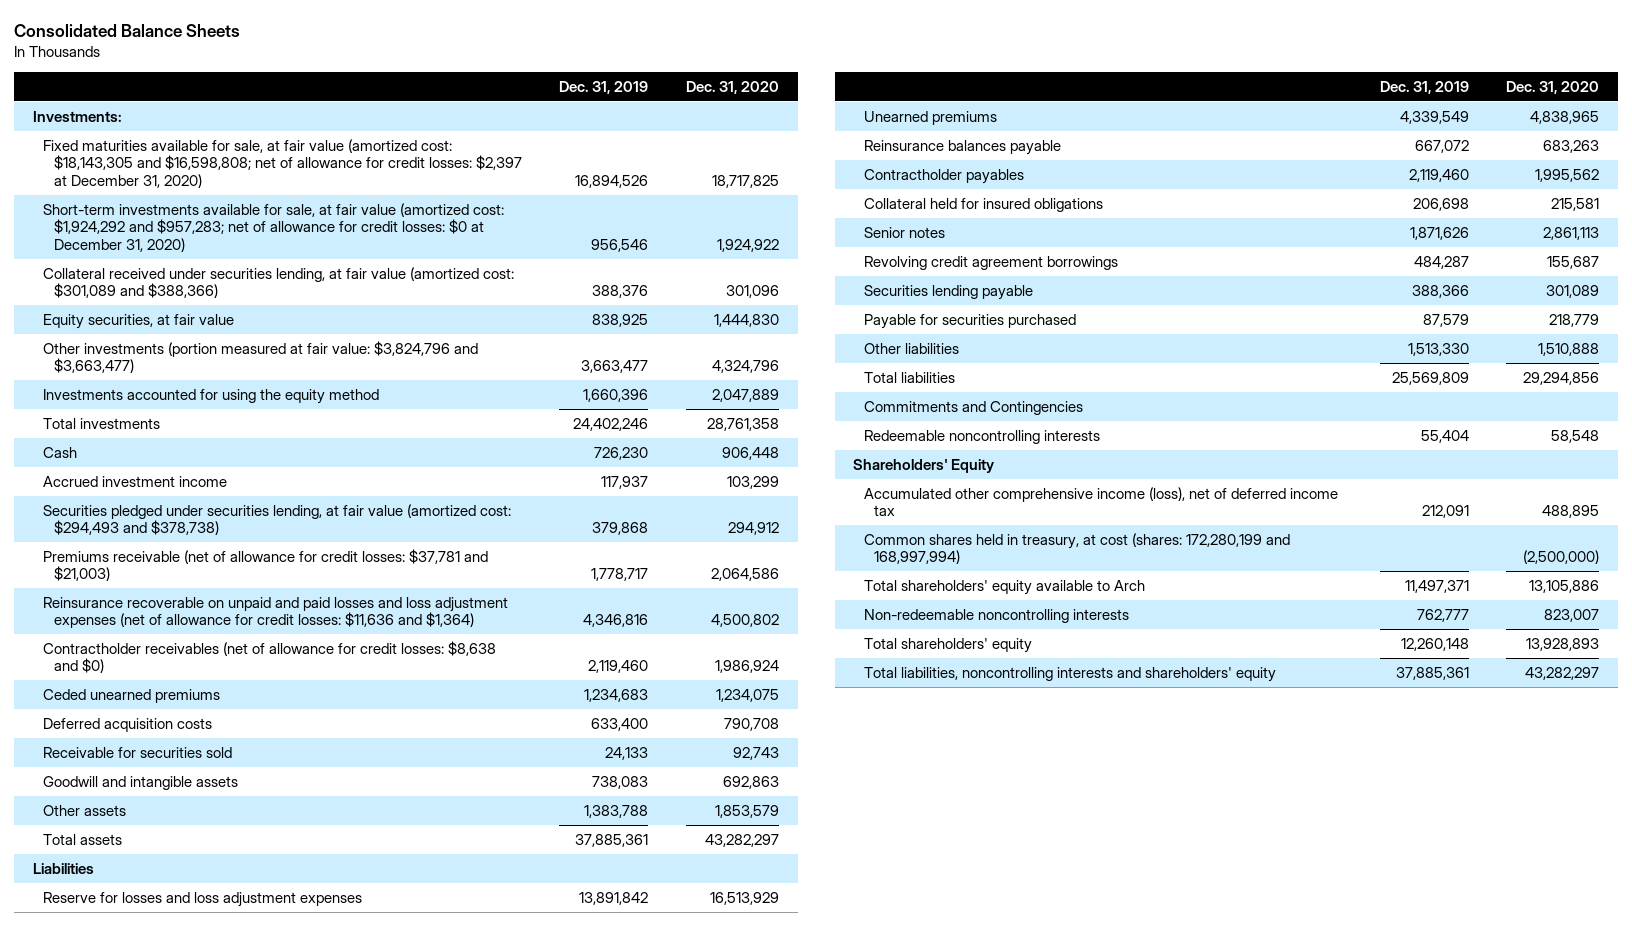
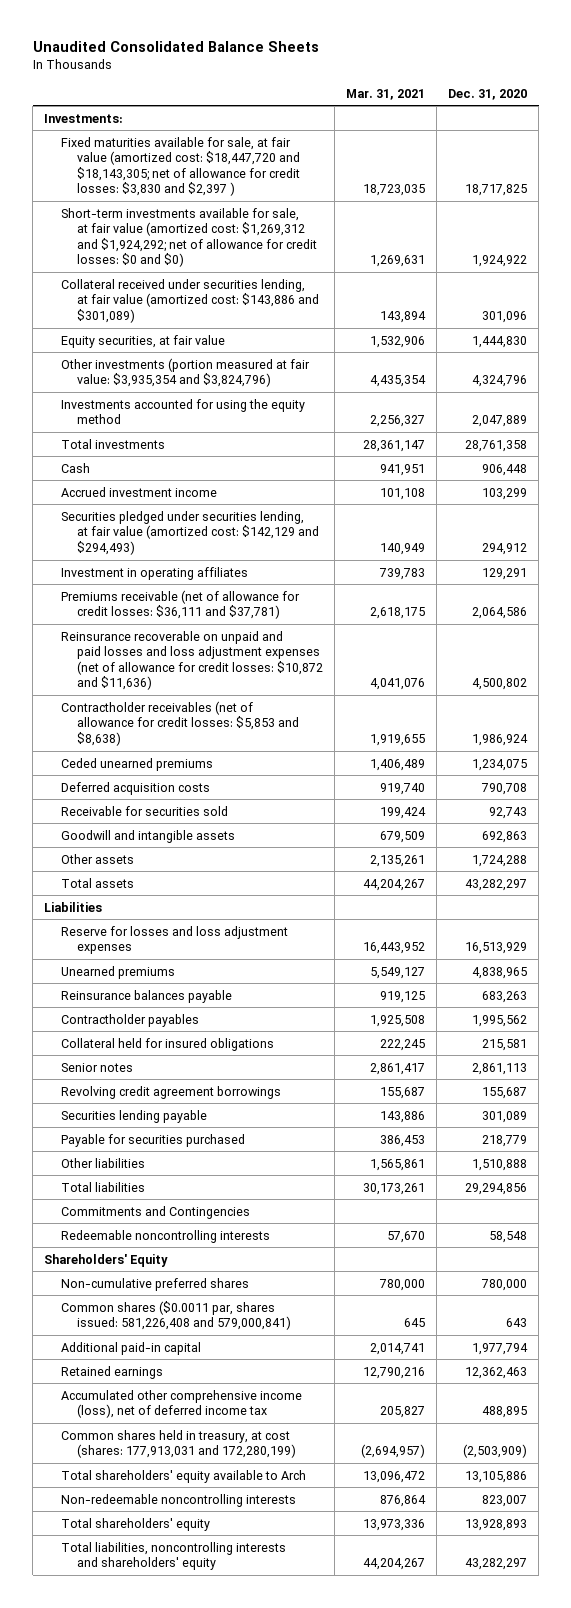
[14,24,241,38] Consolidated Balance Sheets -> [32,40,319,52] Unaudited Consolidated Balance Sheets
[559,80,649,94] Dec. 31, 2019 -> none
none -> [346,88,426,100] Mar. 31, 2021
[43,138,522,188] Fixed maturities available for sale, at fair value (amortized cost: $18,143,305 and $16,598,808; net of allowance for credit losses: $2,397 at December 31, 2020) -> [60,136,300,197] Fixed maturities available for sale, at fair value (amortized cost: $18,447,720 and $18,143,305; net of allowance for credit losses: $3,830 and $2,397 )
[43,202,505,252] Short-term investments available for sale, at fair value (amortized cost: $1,924,292 and $957,283; net of allowance for credit losses: $0 at December 31, 2020) -> [60,207,317,268] Short-term investments available for sale, at fair value (amortized cost: $1,269,312 and $1,924,292; net of allowance for credit losses: $0 and $0)
[43,266,515,299] Collateral received under securities lending, at fair value (amortized cost: $301,089 and $388,366) -> [60,278,319,323] Collateral received under securities lending, at fair value (amortized cost: $143,886 and $301,089)
[43,340,479,374] Other investments (portion measured at fair value: $3,824,796 and $3,663,477) -> [60,357,310,388] Other investments (portion measured at fair value: $3,935,354 and $3,824,796)
[43,503,512,536] Securities pledged under securities lending, at fair value (amortized cost: $294,493 and $378,738) -> [60,510,319,555] Securities pledged under securities lending, at fair value (amortized cost: $142,129 and $294,493)
none -> [60,566,248,580] Investment in operating affiliates
[43,548,489,582] Premiums receivable (net of allowance for credit losses: $37,781 and $21,003) -> [60,589,300,620] Premiums receivable (net of allowance for credit losses: $36,111 and $37,781)
[43,596,509,629] Reinsurance recoverable on unpaid and paid losses and loss adjustment expenses (net of allowance for credit losses: $11,636 and $1,364) -> [60,630,323,691] Reinsurance recoverable on unpaid and paid losses and loss adjustment expenses (net of allowance for credit losses: $10,872 and $11,636)
[43,640,497,674] Contractholder receivables (net of allowance for credit losses: $8,638 and $0) -> [60,700,299,746] Contractholder receivables (net of allowance for credit losses: $5,853 and $8,638)
[714,804,779,818] 1,853,579 -> [472,854,528,867] 1,724,288
none -> [60,1277,249,1291] Non-cumulative preferred shares
none -> [60,1300,291,1331] Common shares ($0.0011 par, shares issued: 581,226,408 and 579,000,841)
none -> [60,1341,201,1355] Additional paid-in capital
none -> [60,1365,163,1379] Retained earnings
[863,532,1290,565] Common shares held in treasury, at cost (shares: 172,280,199 and 168,997,994) -> [60,1429,296,1459] Common shares held in treasury, at cost (shares: 177,913,031 and 172,280,199)
[1523,550,1600,565] (2,500,000) -> [463,1444,528,1459] (2,503,909)

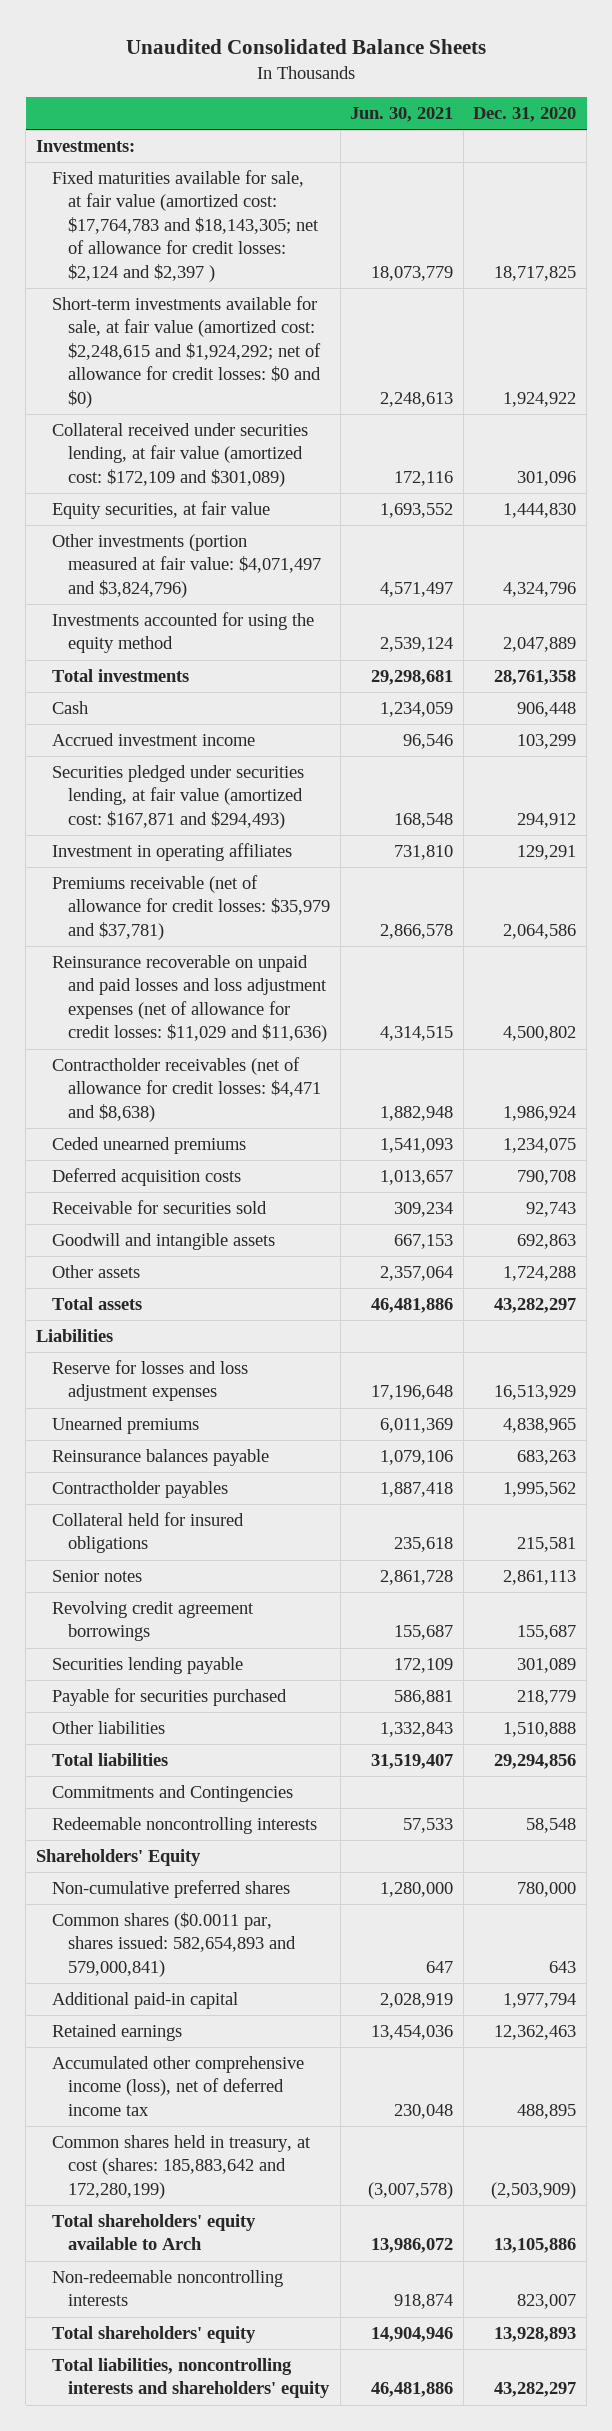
[346,88,426,100] Mar. 31, 2021 -> none
none -> [350,107,454,123] Jun. 30, 2021
[60,136,300,197] Fixed maturities available for sale, at fair value (amortized cost: $18,447,720 and $18,143,305; net of allowance for credit losses: $3,830 and $2,397 ) -> [51,170,320,282] Fixed maturities available for sale, at fair value (amortized cost: $17,764,783 and $18,143,305; net of allowance for credit losses: $2,124 and $2,397 )
[60,207,317,268] Short-term investments available for sale, at fair value (amortized cost: $1,269,312 and $1,924,292; net of allowance for credit losses: $0 and $0) -> [51,296,322,408] Short-term investments available for sale, at fair value (amortized cost: $2,248,615 and $1,924,292; net of allowance for credit losses: $0 and $0)
[60,278,319,323] Collateral received under securities lending, at fair value (amortized cost: $143,886 and $301,089) -> [51,423,308,487] Collateral received under securities lending, at fair value (amortized cost: $172,109 and $301,089)
[60,357,310,388] Other investments (portion measured at fair value: $3,935,354 and $3,824,796) -> [51,534,322,598] Other investments (portion measured at fair value: $4,071,497 and $3,824,796)
[60,510,319,555] Securities pledged under securities lending, at fair value (amortized cost: $142,129 and $294,493) -> [51,765,304,829] Securities pledged under securities lending, at fair value (amortized cost: $167,871 and $294,493)
[60,589,300,620] Premiums receivable (net of allowance for credit losses: $36,111 and $37,781) -> [51,875,331,940] Premiums receivable (net of allowance for credit losses: $35,979 and $37,781)
[60,630,323,691] Reinsurance recoverable on unpaid and paid losses and loss adjustment expenses (net of allowance for credit losses: $10,872 and $11,636) -> [51,955,328,1043] Reinsurance recoverable on unpaid and paid losses and loss adjustment expenses (net of allowance for credit losses: $11,029 and $11,636)
[60,700,299,746] Contractholder receivables (net of allowance for credit losses: $5,853 and $8,638) -> [51,1057,322,1122] Contractholder receivables (net of allowance for credit losses: $4,471 and $8,638)
[60,1300,291,1331] Common shares ($0.0011 par, shares issued: 581,226,408 and 579,000,841) -> [51,1912,297,1977] Common shares ($0.0011 par, shares issued: 582,654,893 and 579,000,841)
[60,1429,296,1459] Common shares held in treasury, at cost (shares: 177,913,031 and 172,280,199) -> [51,2135,311,2199] Common shares held in treasury, at cost (shares: 185,883,642 and 172,280,199)

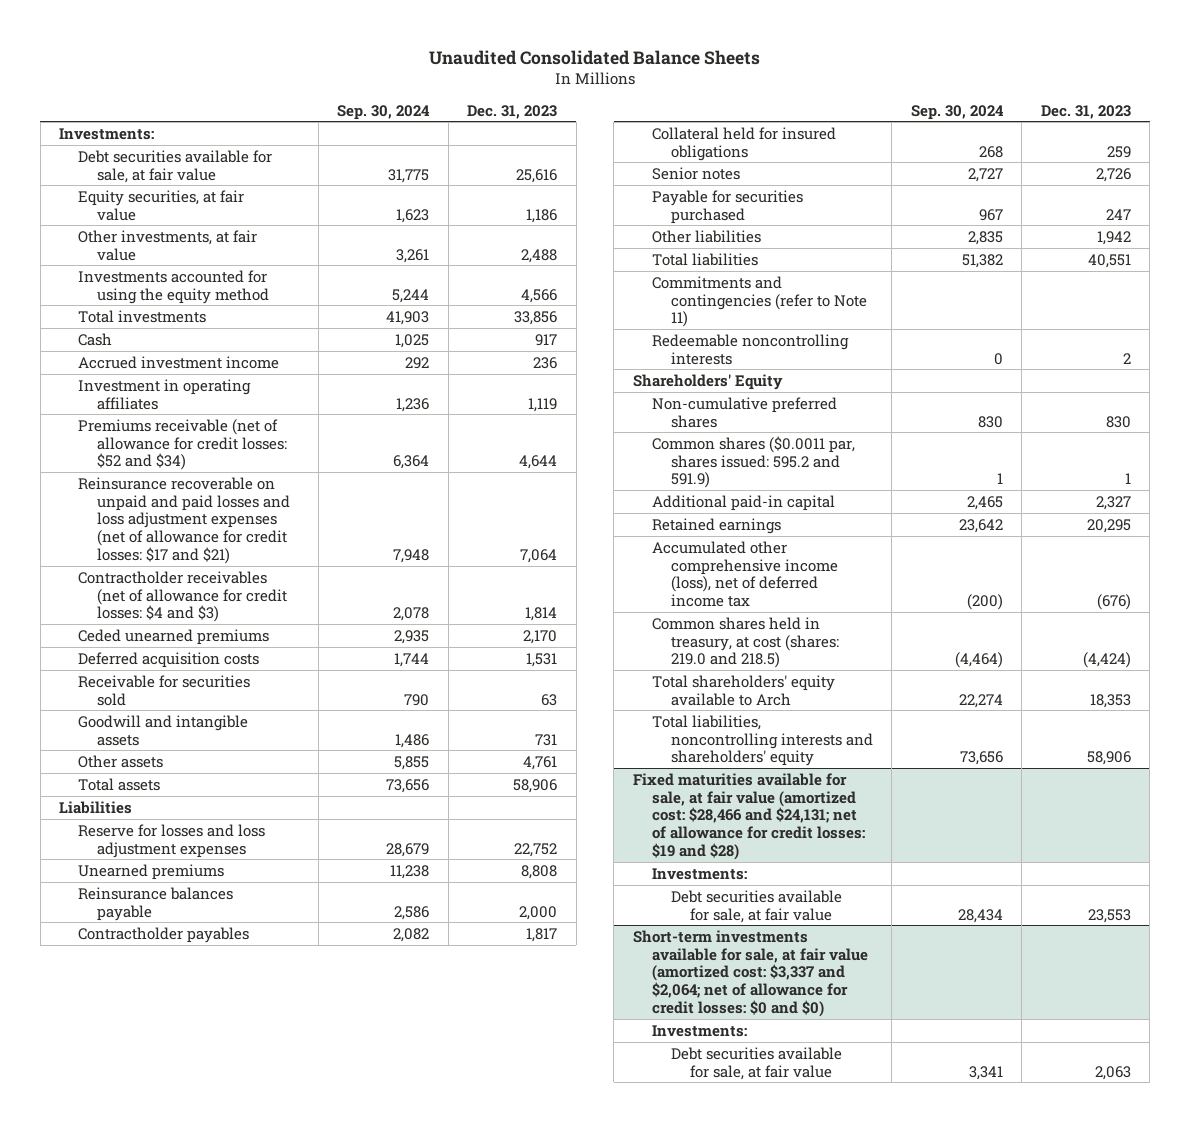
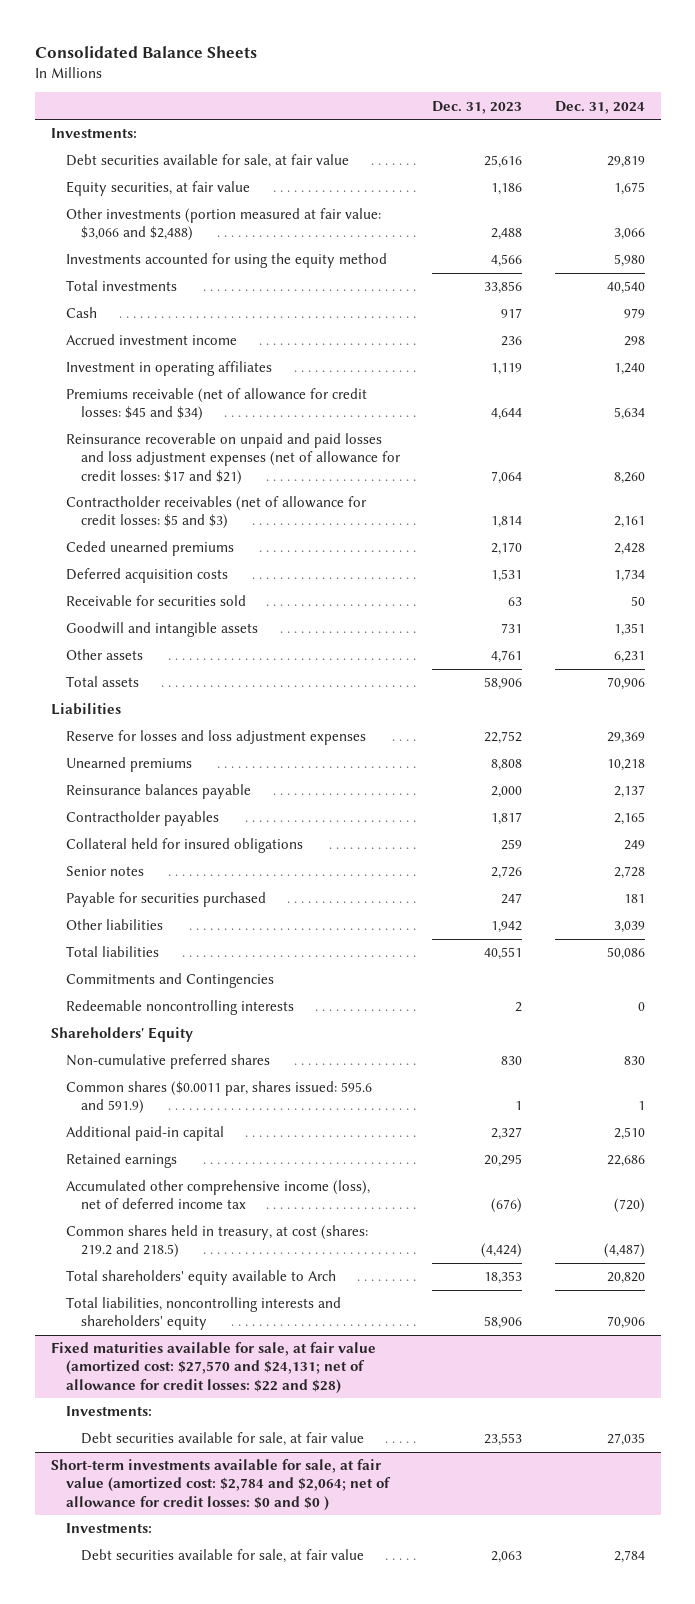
[428,49,760,65] Unaudited Consolidated Balance Sheets -> [34,45,257,58] Consolidated Balance Sheets
[337,104,431,120] Sep. 30, 2024 -> none
none -> [554,100,645,114] Dec. 31, 2024
[78,229,258,261] Other investments, at fair value -> [66,208,382,242] Other investments (portion measured at fair value: $3,066 and $2,488)
[78,418,288,471] Premiums receivable (net of allowance for credit losses: $52 and $34) -> [66,388,368,422] Premiums receivable (net of allowance for credit losses: $45 and $34)
[78,570,288,623] Contractholder receivables (net of allowance for credit losses: $4 and $3) -> [66,496,368,530] Contractholder receivables (net of allowance for credit losses: $5 and $3)
[651,275,867,328] Commitments and contingencies (refer to Note 11) -> [66,973,275,989] Commitments and Contingencies
[651,435,855,489] Common shares ($0.0011 par, shares issued: 595.2 and 591.9) -> [66,1081,373,1115] Common shares ($0.0011 par, shares issued: 595.6 and 591.9)
[651,616,839,669] Common shares held in treasury, at cost (shares: 219.0 and 218.5) -> [66,1225,369,1259] Common shares held in treasury, at cost (shares: 219.2 and 218.5)
[632,772,865,861] Fixed maturities available for sale, at fair value (amortized cost: $28,466 and $24,131; net of allowance for credit losses: $19 and $28) -> [50,1342,376,1394] Fixed maturities available for sale, at fair value (amortized cost: $27,570 and $24,131; net of allowance for credit losses: $22 and $28)
[632,929,868,1018] Short-term investments available for sale, at fair value (amortized cost: $3,337 and $2,064; net of allowance for credit losses: $0 and $0) -> [50,1459,392,1511] Short-term investments available for sale, at fair value (amortized cost: $2,784 and $2,064; net of allowance for credit losses: $0 and $0 )

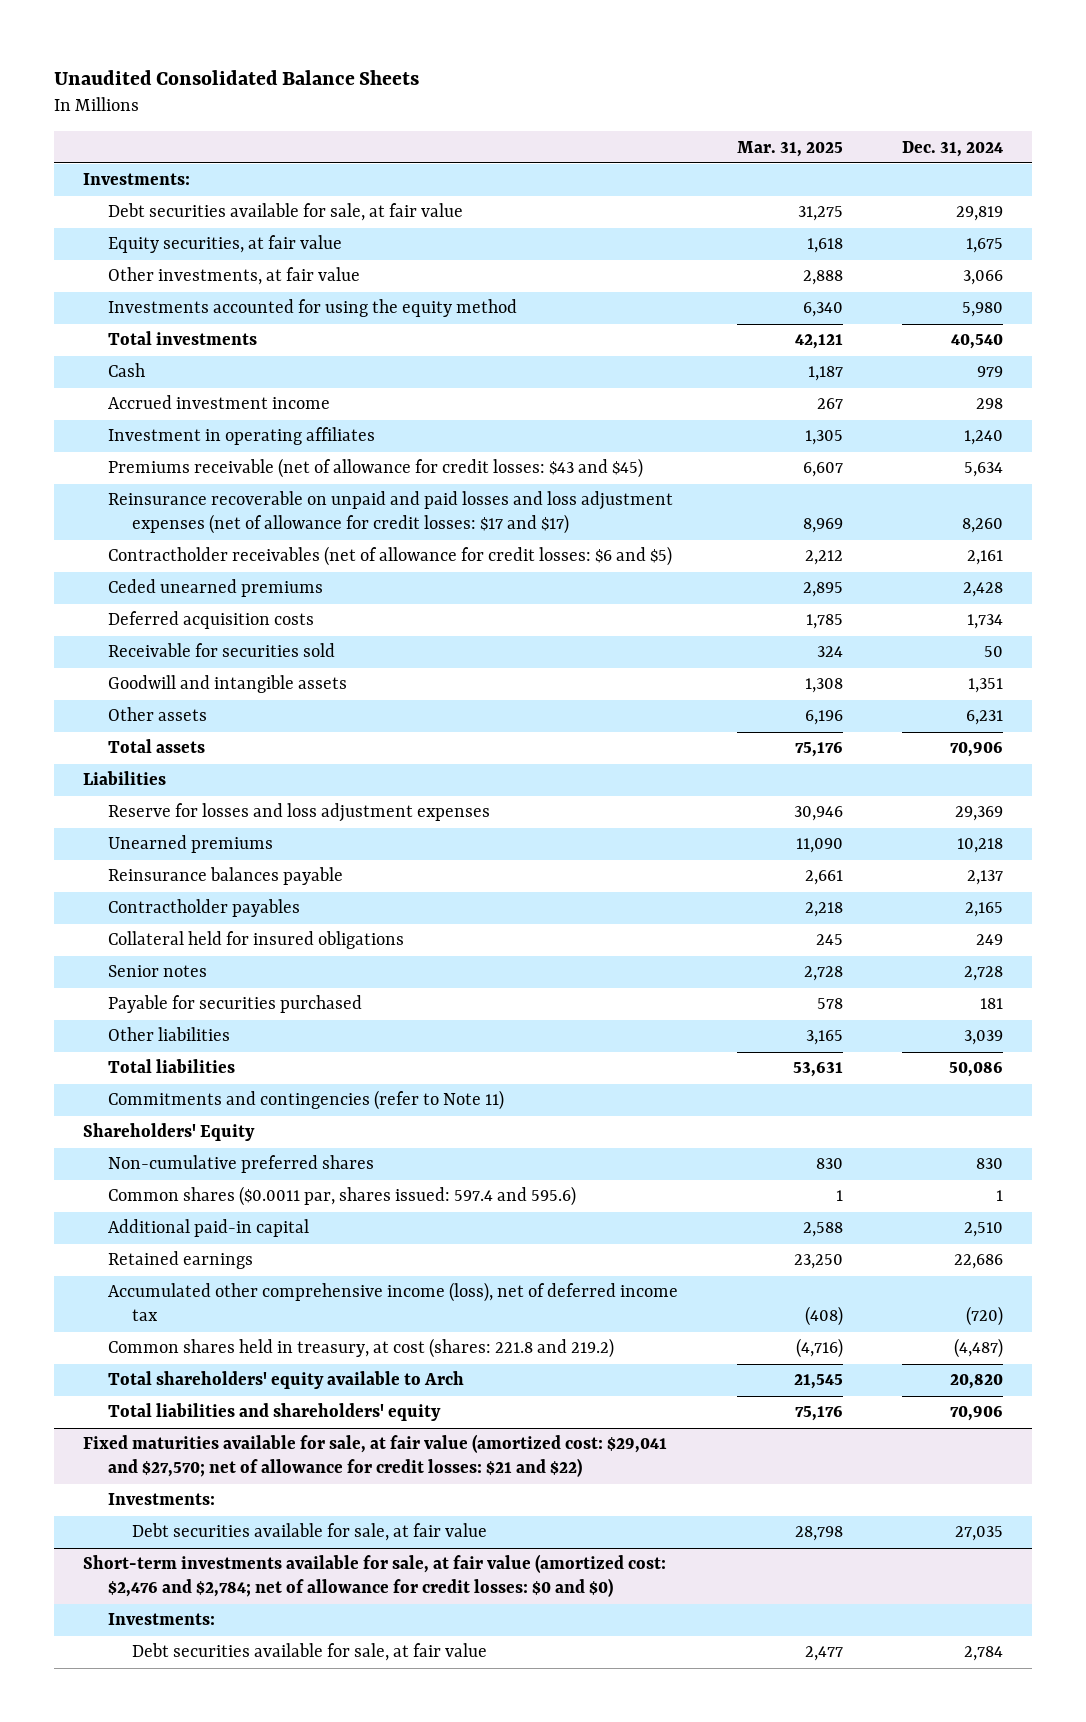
[34,45,257,58] Consolidated Balance Sheets -> [53,69,419,85] Unaudited Consolidated Balance Sheets
[432,100,523,114] Dec. 31, 2023 -> none
none -> [736,140,843,157] Mar. 31, 2025
[66,208,382,242] Other investments (portion measured at fair value: $3,066 and $2,488) -> [107,267,360,286] Other investments, at fair value
[66,388,368,422] Premiums receivable (net of allowance for credit losses: $45 and $34) -> [107,458,643,479] Premiums receivable (net of allowance for credit losses: $43 and $45)
[66,433,402,485] Reinsurance recoverable on unpaid and paid losses and loss adjustment expenses (net of allowance for credit losses: $17 and $21) -> [107,491,673,535] Reinsurance recoverable on unpaid and paid losses and loss adjustment expenses (net of allowance for credit losses: $17 and $17)
[66,496,368,530] Contractholder receivables (net of allowance for credit losses: $5 and $3) -> [107,546,672,567] Contractholder receivables (net of allowance for credit losses: $6 and $5)
[66,1000,295,1016] Redeemable noncontrolling interests -> none
[66,973,275,989] Commitments and Contingencies -> [107,1090,504,1111] Commitments and contingencies (refer to Note 11)
[66,1081,373,1115] Common shares ($0.0011 par, shares issued: 595.6 and 591.9) -> [107,1186,576,1207] Common shares ($0.0011 par, shares issued: 597.4 and 595.6)
[66,1225,369,1259] Common shares held in treasury, at cost (shares: 219.2 and 218.5) -> [107,1338,614,1359] Common shares held in treasury, at cost (shares: 221.8 and 219.2)
[66,1297,342,1331] Total liabilities, noncontrolling interests and shareholders' equity -> [107,1403,441,1422] Total liabilities and shareholders' equity
[50,1342,376,1394] Fixed maturities available for sale, at fair value (amortized cost: $27,570 and $24,131; net of allowance for credit losses: $22 and $28) -> [83,1434,668,1478] Fixed maturities available for sale, at fair value (amortized cost: $29,041 and $27,570; net of allowance for credit losses: $21 and $22)
[50,1459,392,1511] Short-term investments available for sale, at fair value (amortized cost: $2,784 and $2,064; net of allowance for credit losses: $0 and $0 ) -> [83,1554,667,1598] Short-term investments available for sale, at fair value (amortized cost: $2,476 and $2,784; net of allowance for credit losses: $0 and $0)

